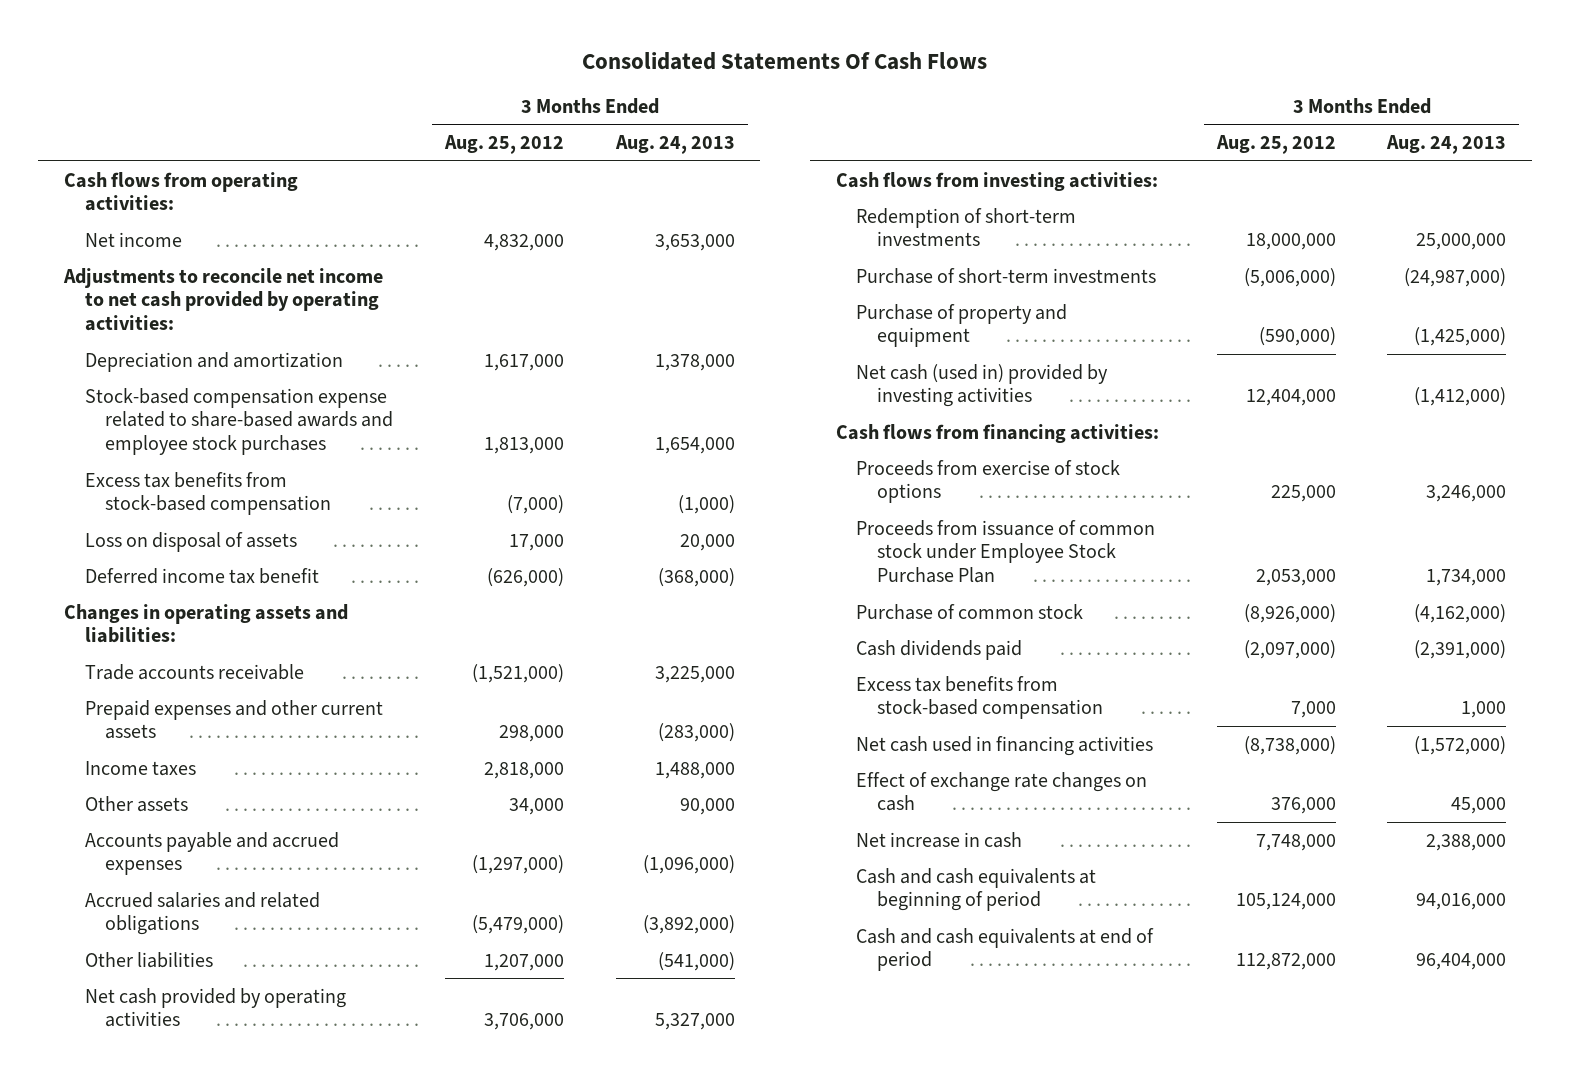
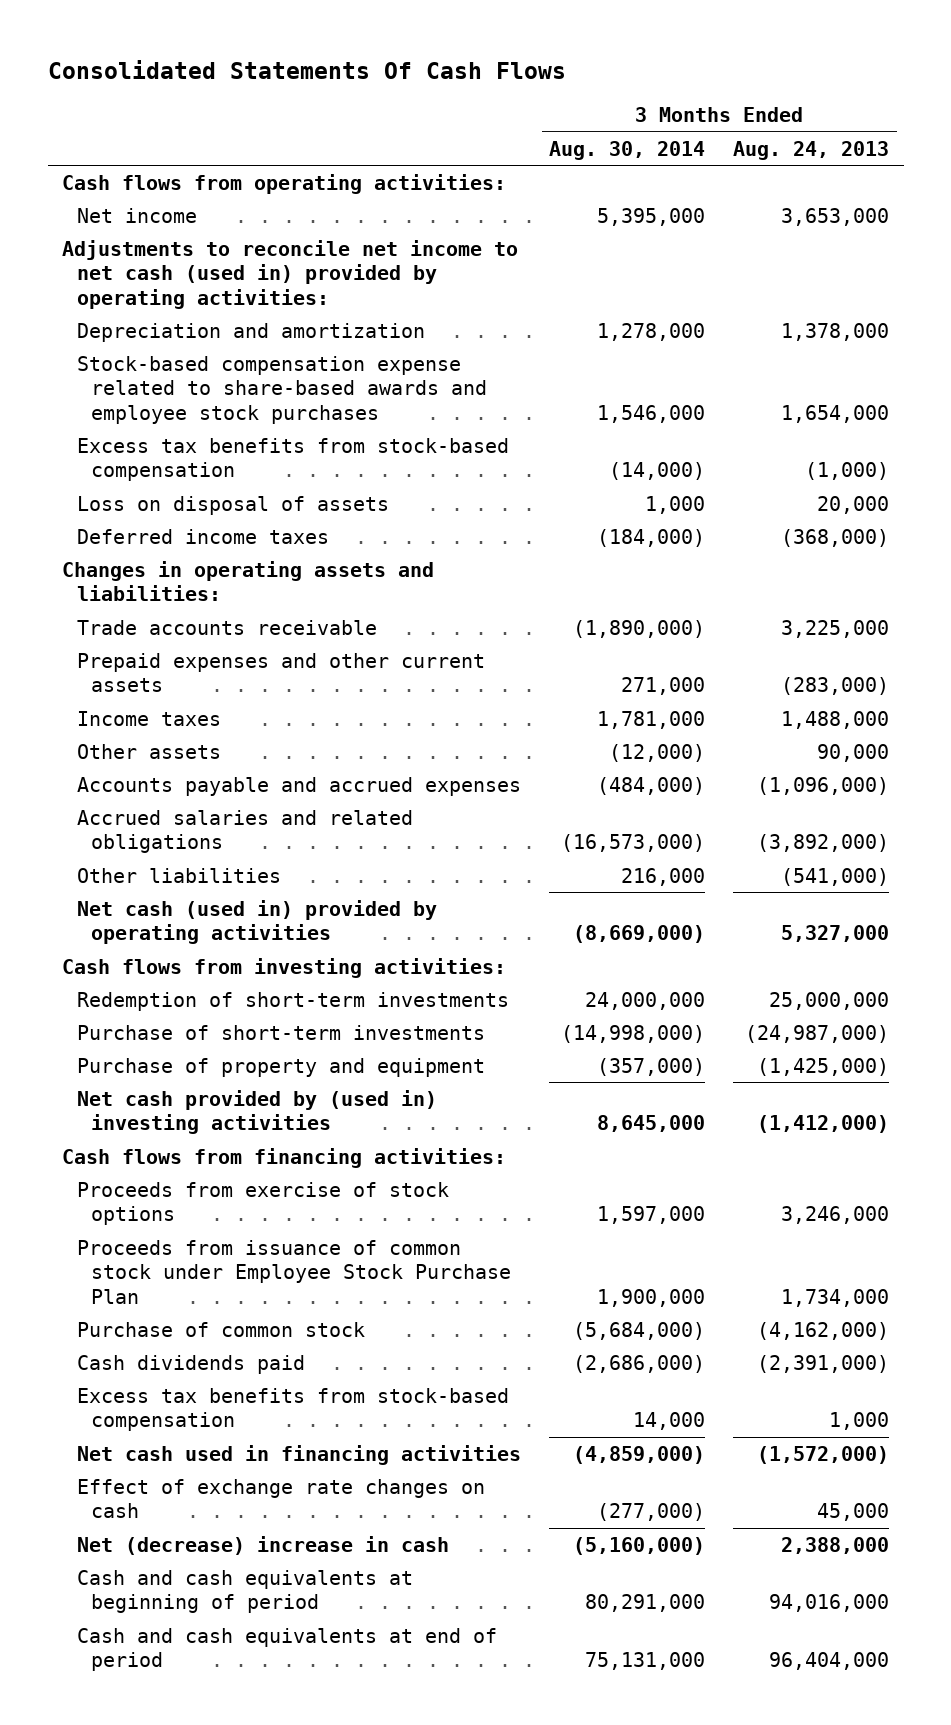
[443,135,564,155] Aug. 25, 2012 -> none
none -> [549,140,706,160] Aug. 30, 2014
[63,267,384,332] Adjustments to reconcile net income to net cash provided by operating activities: -> [62,239,519,309] Adjustments to reconcile net income to net cash (used in) provided by operating activities:
[84,567,319,584] Deferred income tax benefit -> [76,528,329,544] Deferred income taxes
[84,987,346,1028] Net cash provided by operating activities -> [76,899,437,945] Net cash (used in) provided by operating activities
[856,363,1109,408] Net cash (used in) provided by investing activities -> [76,1089,437,1135] Net cash provided by (used in) investing activities
[856,831,1023,848] Net increase in cash -> [76,1535,449,1555] Net (decrease) increase in cash

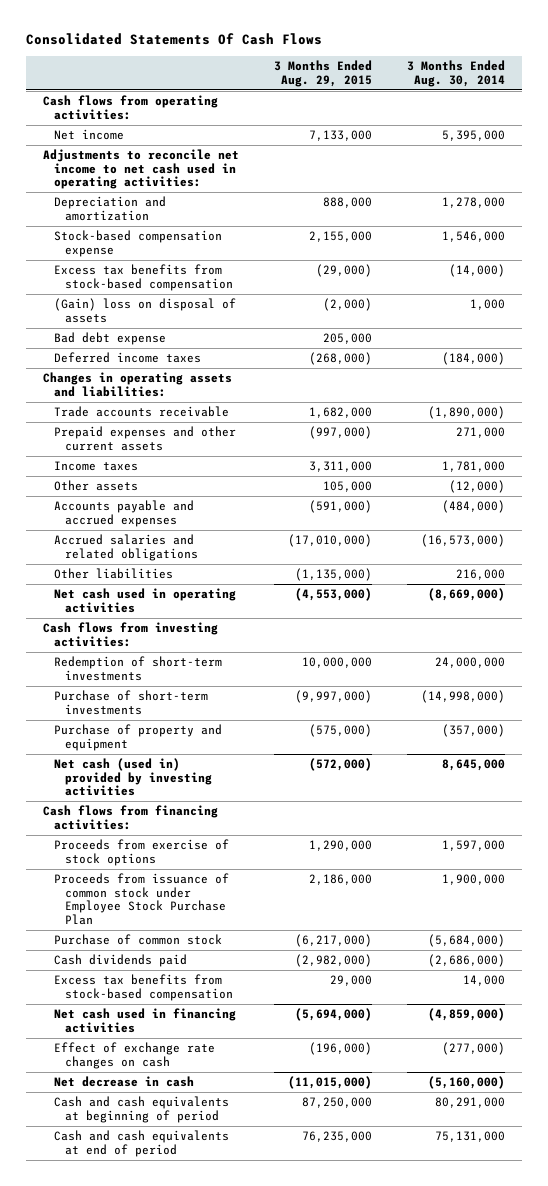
[733,140,890,160] Aug. 24, 2013 -> none
none -> [273,60,372,87] 3 Months Ended Aug. 29, 2015
[62,239,519,309] Adjustments to reconcile net income to net cash (used in) provided by operating activities: -> [43,149,240,190] Adjustments to reconcile net income to net cash used in operating activities:
[76,355,488,424] Stock-based compensation expense related to share-based awards and employee stock purchases -> [54,230,223,257] Stock-based compensation expense
[76,495,389,515] Loss on disposal of assets -> [54,298,237,323] (Gain) loss on disposal of assets
none -> [54,332,167,346] Bad debt expense
[76,899,437,945] Net cash (used in) provided by operating activities -> [54,588,237,613] Net cash used in operating activities
[76,1089,437,1135] Net cash provided by (used in) investing activities -> [54,758,213,797] Net cash (used in) provided by investing activities
[76,1535,449,1555] Net (decrease) increase in cash -> [54,1076,195,1088] Net decrease in cash

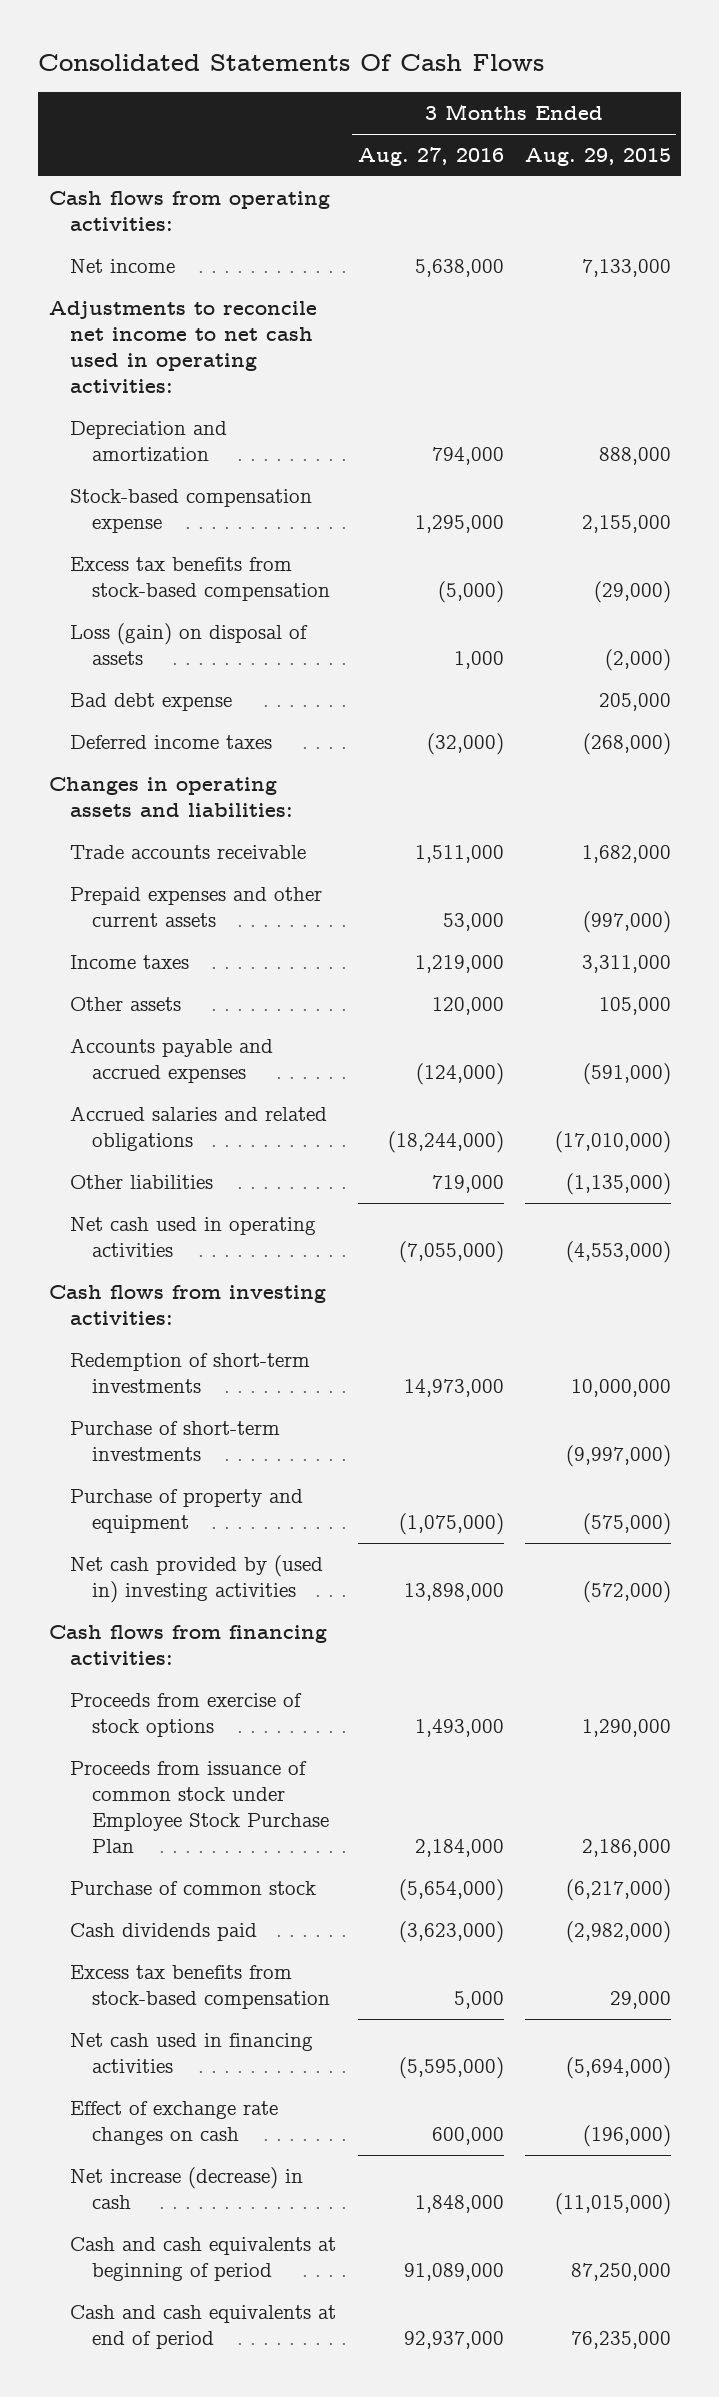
[406,60,505,87] 3 Months Ended Aug. 30, 2014 -> none
none -> [357,147,504,167] Aug. 27, 2016
[54,298,237,323] (Gain) loss on disposal of assets -> [70,623,309,666] Loss (gain) on disposal of assets
[54,758,213,797] Net cash (used in) provided by investing activities -> [70,1555,324,1604] Net cash provided by (used in) investing activities
[54,1076,195,1088] Net decrease in cash -> [70,2167,304,2210] Net increase (decrease) in cash

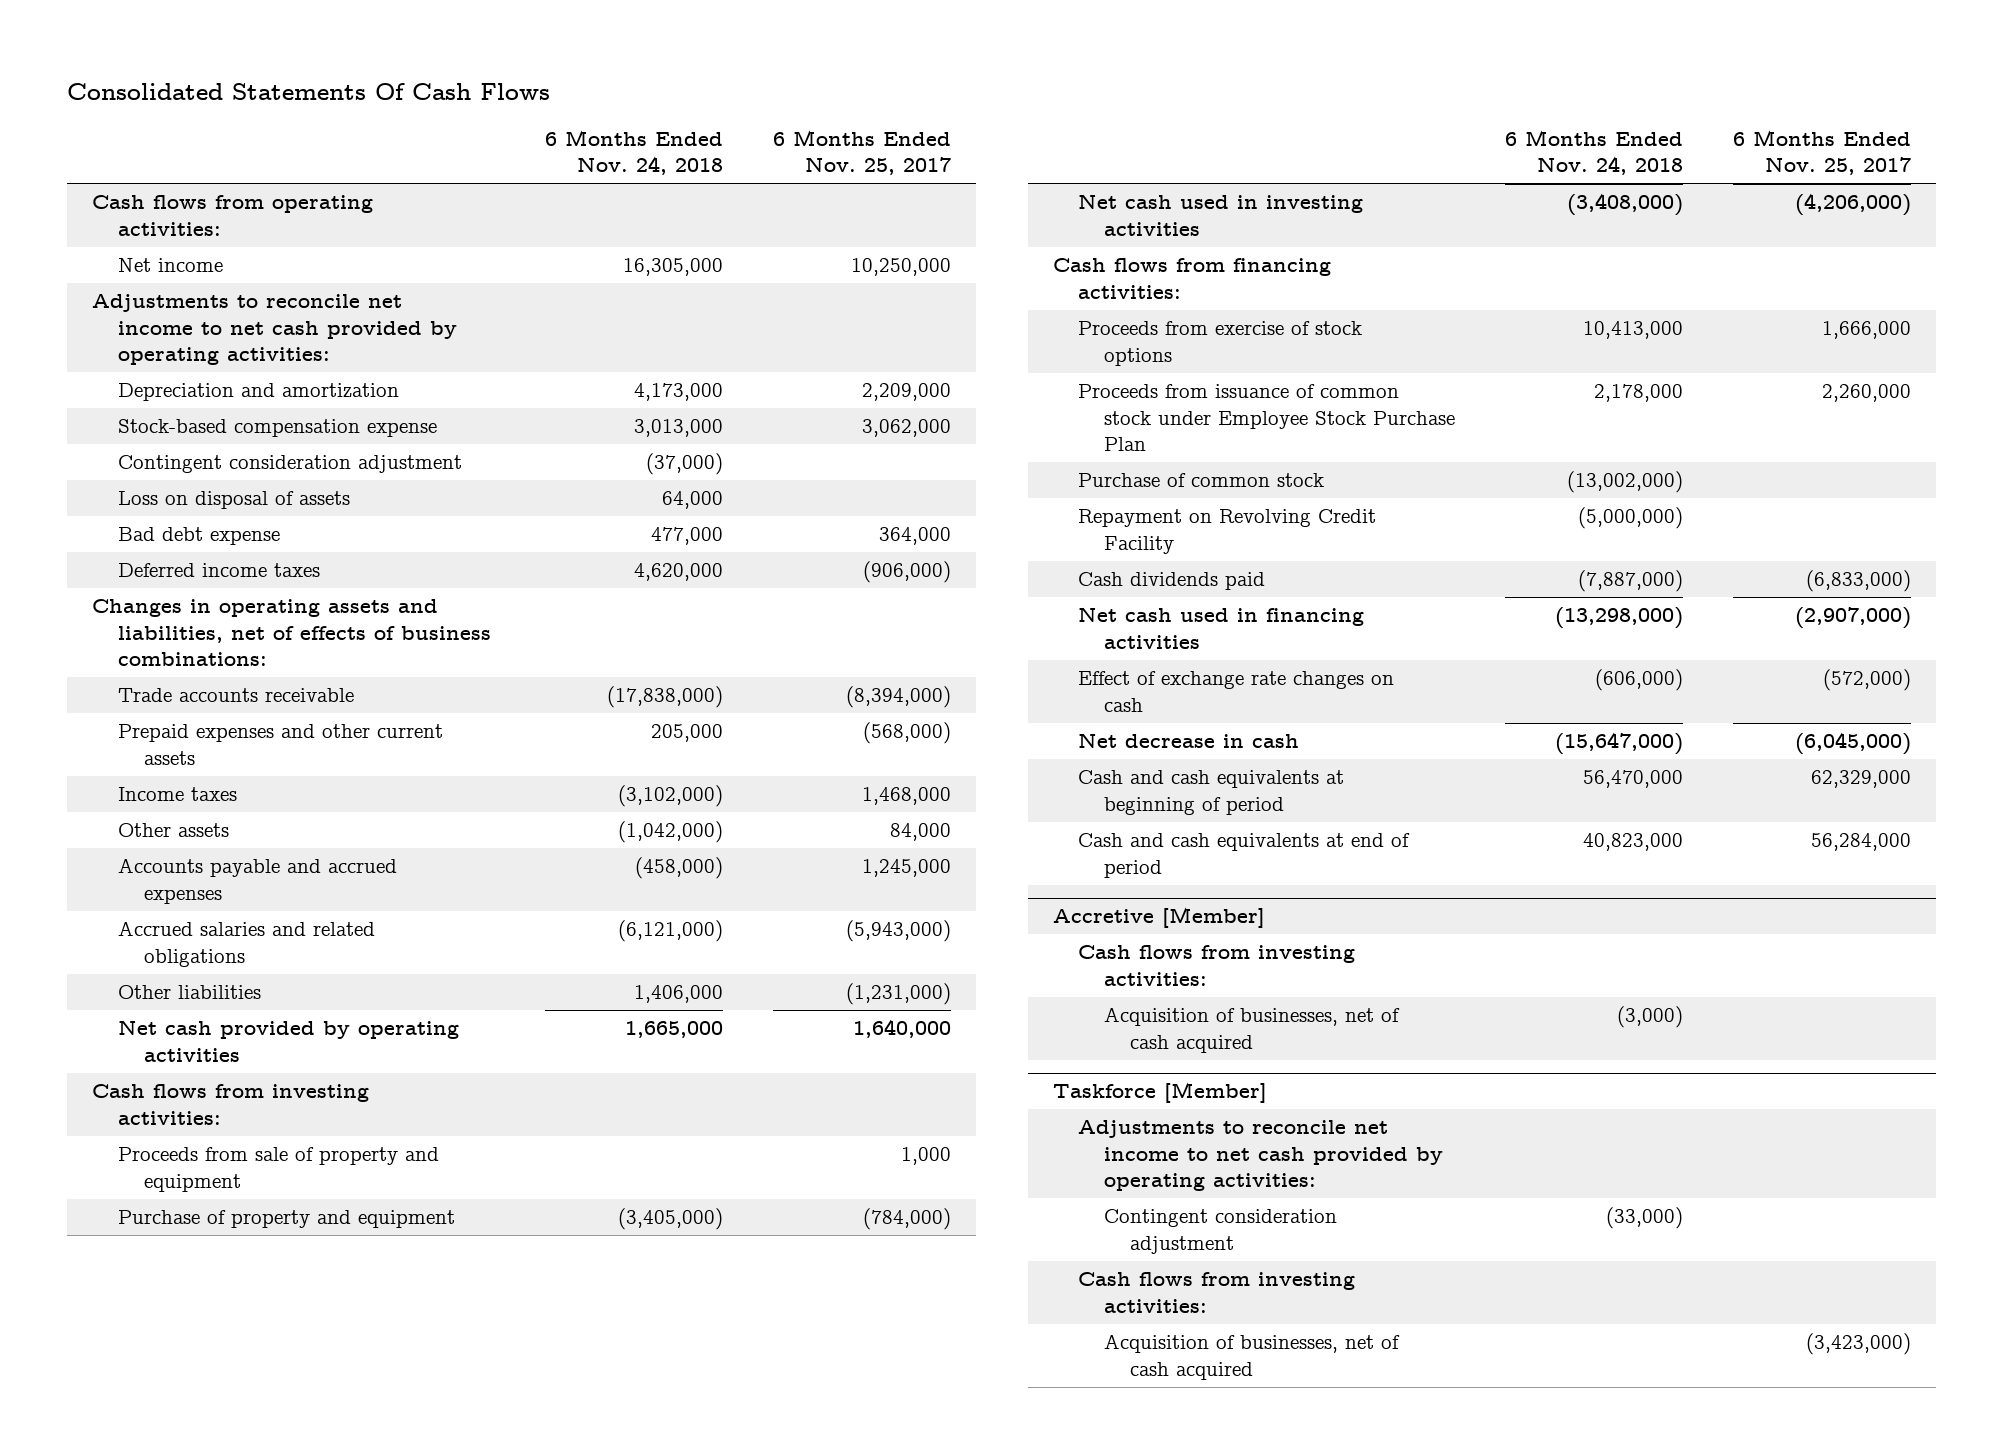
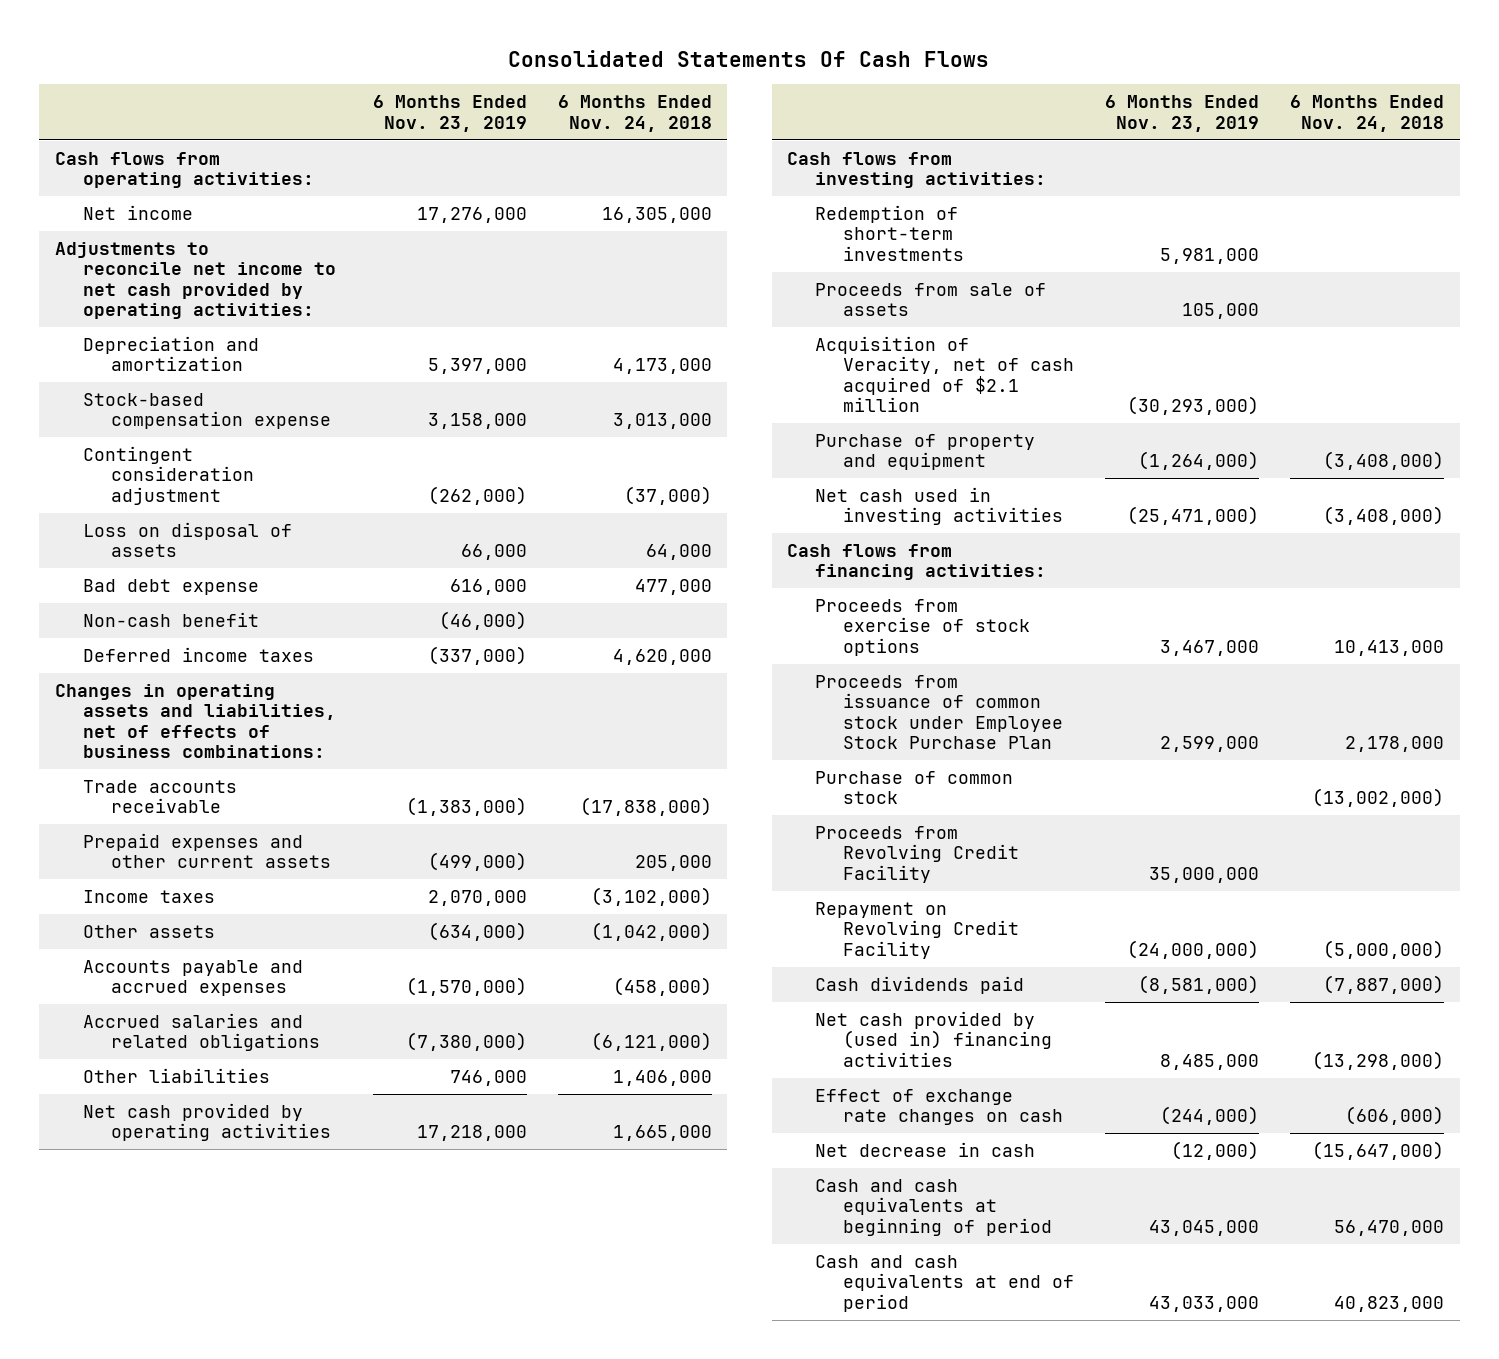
[772,129,951,176] 6 Months Ended Nov. 25, 2017 -> none
none -> [372,95,527,132] 6 Months Ended Nov. 23, 2019
none -> [82,611,259,627] Non-cash benefit
none -> [815,204,965,261] Redemption of short-term investments
[118,1147,440,1192] Proceeds from sale of property and equipment -> [815,282,1047,317] Proceeds from sale of assets
none -> [815,335,1075,413] Acquisition of Veracity, net of cash acquired of $2.1 million
[617,1208,723,1231] (3,405,000) -> [1323,451,1445,471] (3,408,000)
none -> [815,825,1020,883] Proceeds from Revolving Credit Facility
[1078,607,1365,649] Net cash used in financing activities -> [815,1010,1053,1067] Net cash provided by (used in) financing activities
[1052,907,1265,929] Accretive [Member] -> none
[1078,945,1356,986] Cash flows from investing activities: -> none
[1104,1007,1401,1053] Acquisition of businesses, net of cash acquired -> none
[1052,1082,1267,1104] Taskforce [Member] -> none
[1078,1120,1444,1192] Adjustments to reconcile net income to net cash provided by operating activities: -> none
[1104,1209,1338,1254] Contingent consideration adjustment -> none
[1078,1272,1356,1313] Cash flows from investing activities: -> none
[1104,1334,1401,1380] Acquisition of businesses, net of cash acquired -> none

